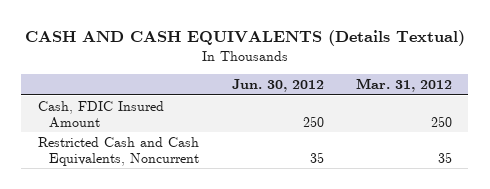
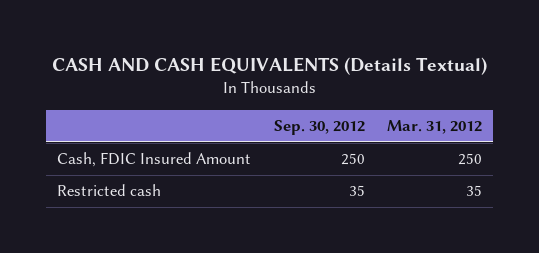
[231,79,324,93] Jun. 30, 2012 -> none
none -> [273,120,365,136] Sep. 30, 2012
[37,136,200,166] Restricted Cash and Cash Equivalents, Noncurrent -> [57,184,162,197] Restricted cash

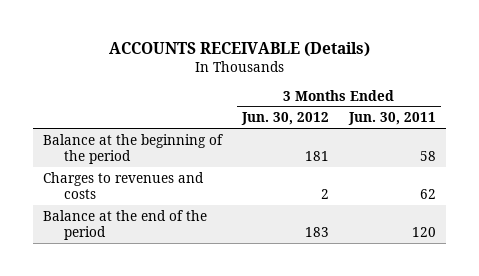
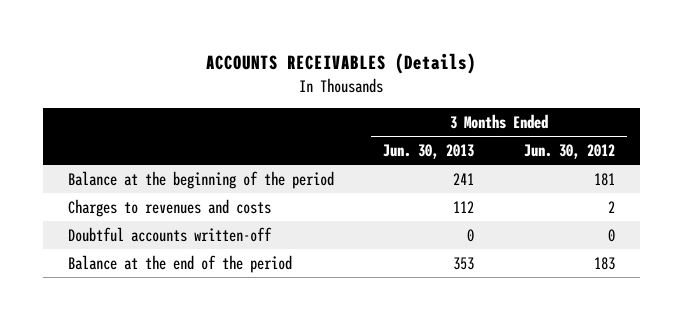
[108,41,370,57] ACCOUNTS RECEIVABLE (Details) -> [206,53,477,75] ACCOUNTS RECEIVABLES (Details)
[348,112,437,126] Jun. 30, 2011 -> none
none -> [383,144,475,160] Jun. 30, 2013
none -> [67,226,272,242] Doubtful accounts written-off

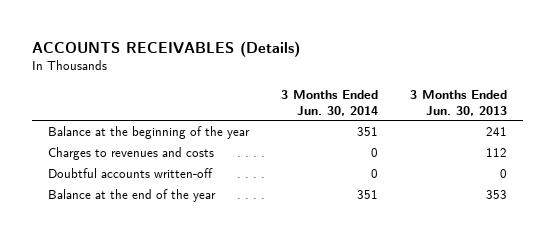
[523,144,615,160] Jun. 30, 2012 -> none
none -> [280,89,378,116] 3 Months Ended Jun. 30, 2014
[67,170,334,189] Balance at the beginning of the period -> [48,125,251,139] Balance at the beginning of the year
[67,254,292,273] Balance at the end of the period -> [48,188,217,202] Balance at the end of the year

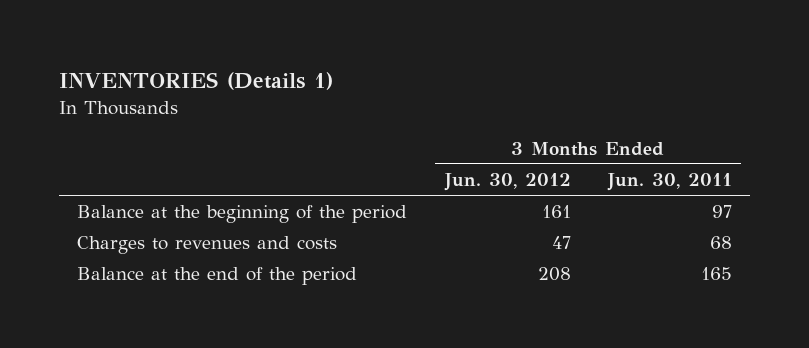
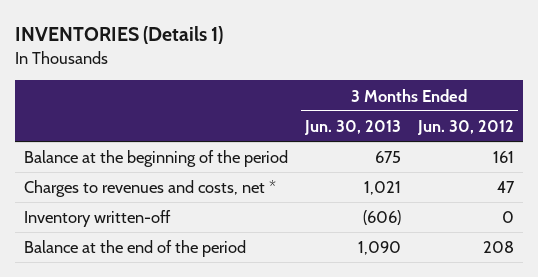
[606,173,732,192] Jun. 30, 2011 -> none
none -> [303,119,401,135] Jun. 30, 2013
[77,236,338,255] Charges to revenues and costs -> [23,180,276,198] Charges to revenues and costs, net *
none -> [23,210,171,228] Inventory written-off

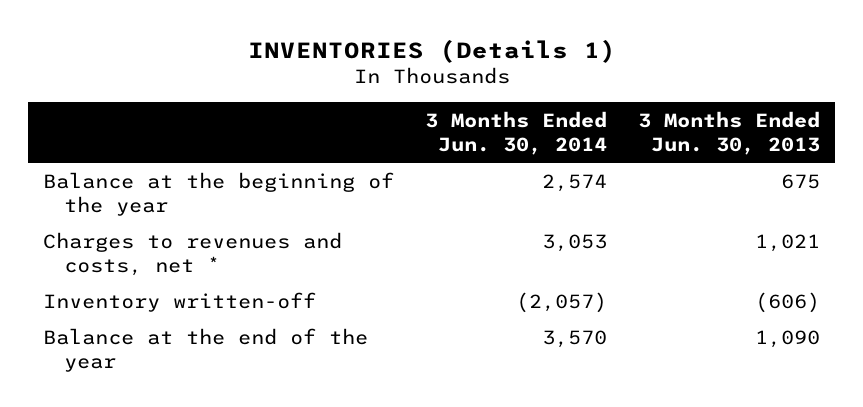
[416,119,514,135] Jun. 30, 2012 -> none
none -> [425,110,608,155] 3 Months Ended Jun. 30, 2014
[23,150,288,168] Balance at the beginning of the period -> [43,171,395,216] Balance at the beginning of the year
[23,240,246,258] Balance at the end of the period -> [43,327,369,372] Balance at the end of the year

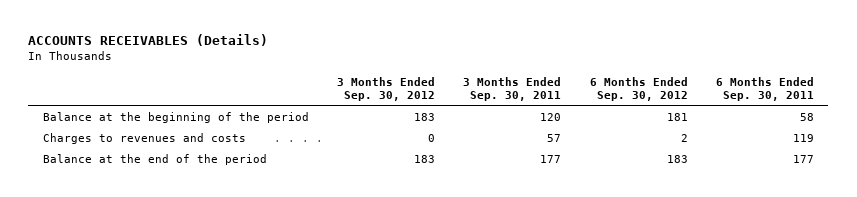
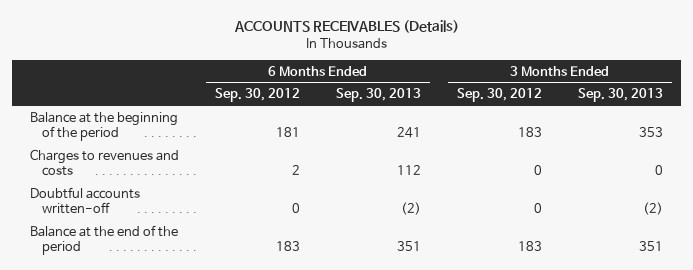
[463,76,562,101] 3 Months Ended Sep. 30, 2011 -> none
[716,76,815,101] 6 Months Ended Sep. 30, 2011 -> none
none -> [336,88,422,103] Sep. 30, 2013
none -> [578,88,664,103] Sep. 30, 2013
none -> [29,186,140,214] Doubtful accounts written-off

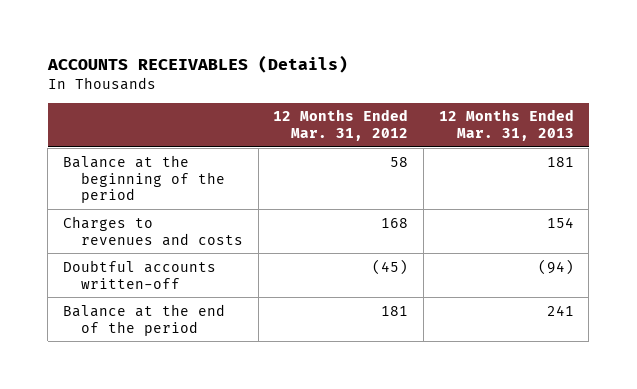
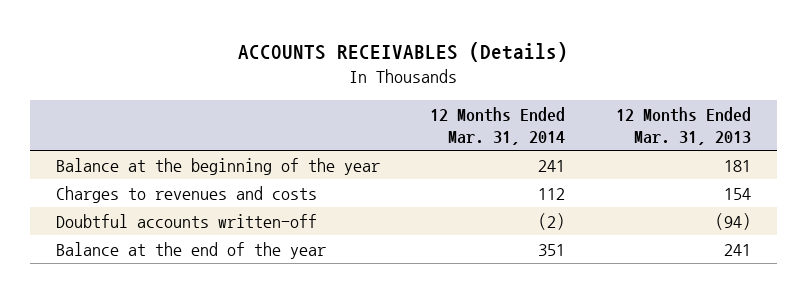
[273,109,409,142] 12 Months Ended Mar. 31, 2012 -> none
none -> [430,106,566,145] 12 Months Ended Mar. 31, 2014
[63,154,225,204] Balance at the beginning of the period -> [55,157,380,175] Balance at the beginning of the year
[63,303,226,336] Balance at the end of the period -> [55,241,326,259] Balance at the end of the year

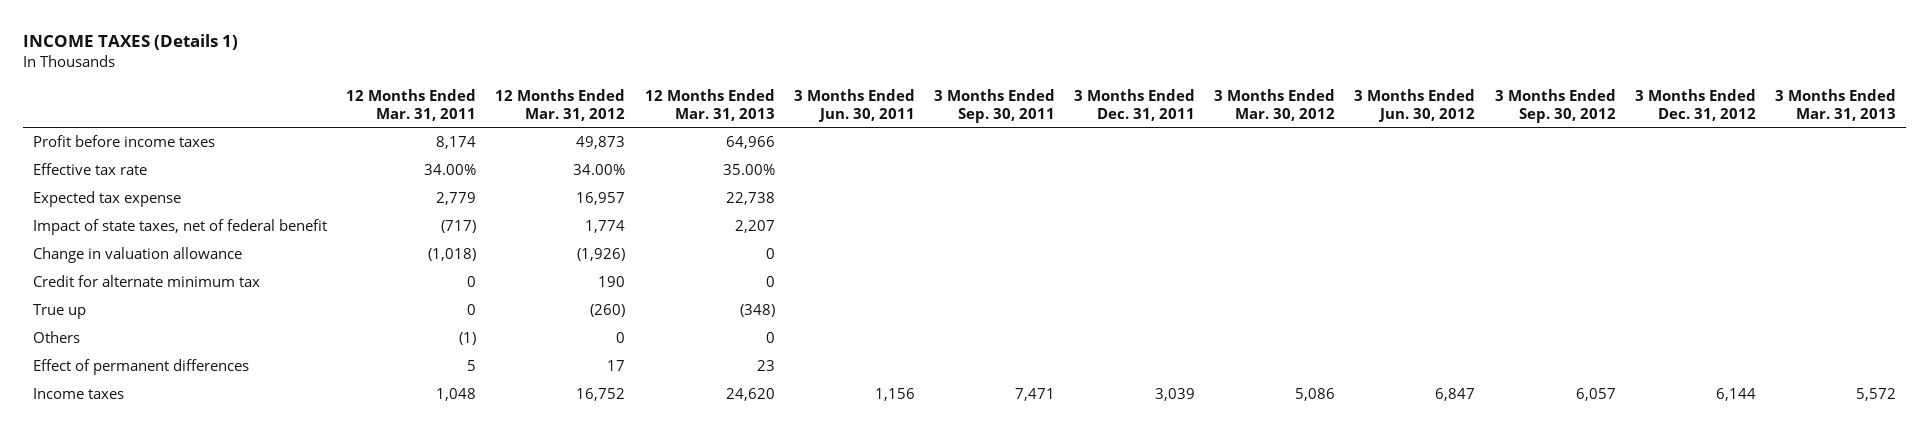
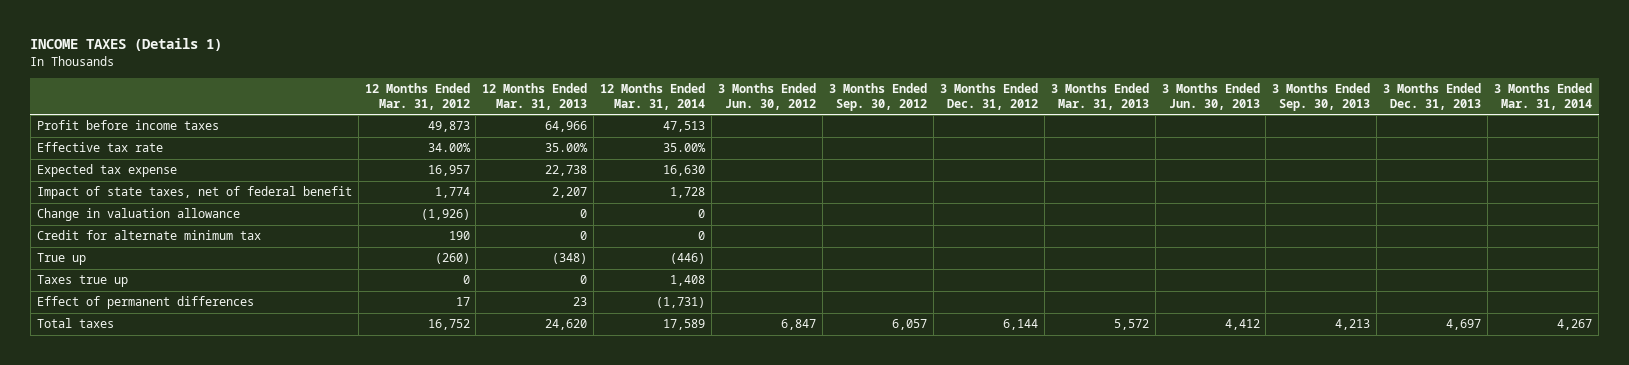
[346,89,477,121] 12 Months Ended Mar. 31, 2011 -> none
[793,89,915,122] 3 Months Ended Jun. 30, 2011 -> none
[933,89,1055,123] 3 Months Ended Sep. 30, 2011 -> none
[1074,89,1196,121] 3 Months Ended Dec. 31, 2011 -> none
[1214,89,1336,121] 3 Months Ended Mar. 30, 2012 -> none
none -> [600,83,706,110] 12 Months Ended Mar. 31, 2014
none -> [1161,83,1260,110] 3 Months Ended Jun. 30, 2013
none -> [1272,83,1371,111] 3 Months Ended Sep. 30, 2013
none -> [1383,83,1482,110] 3 Months Ended Dec. 31, 2013
none -> [1494,83,1593,110] 3 Months Ended Mar. 31, 2014
[32,331,80,344] Others -> none
none -> [36,275,128,288] Taxes true up
[32,388,124,400] Income taxes -> [36,318,114,329] Total taxes

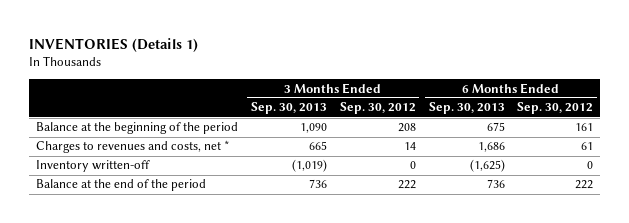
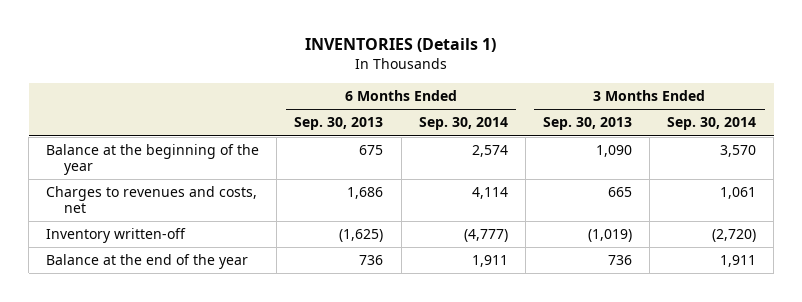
[339,102,416,115] Sep. 30, 2012 -> none
[517,102,594,115] Sep. 30, 2012 -> none
none -> [418,117,508,131] Sep. 30, 2014
none -> [667,117,757,131] Sep. 30, 2014
[35,122,238,135] Balance at the beginning of the period -> [46,144,260,176] Balance at the beginning of the year
[35,140,230,154] Charges to revenues and costs, net * -> [46,186,258,214] Charges to revenues and costs, net
[35,179,206,192] Balance at the end of the period -> [46,254,249,270] Balance at the end of the year

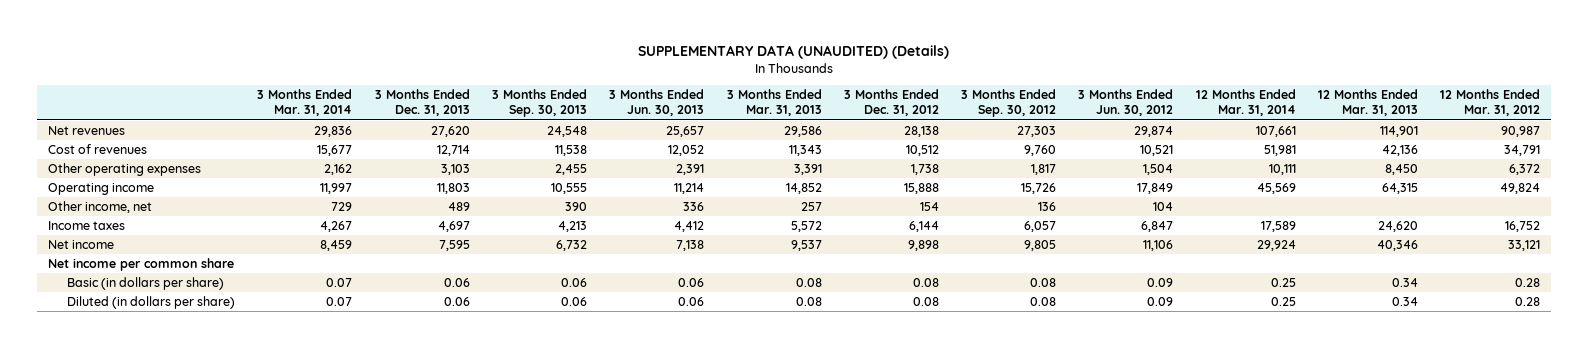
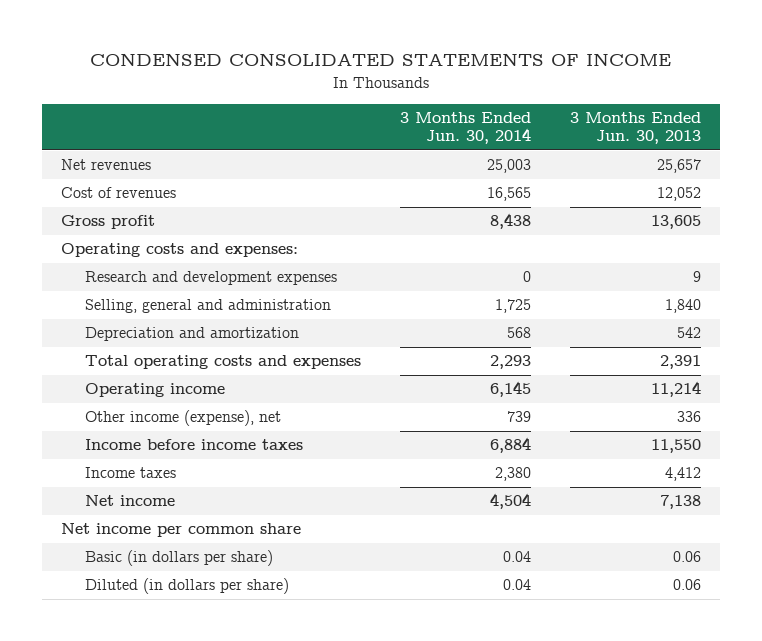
[638,45,950,60] SUPPLEMENTARY DATA (UNAUDITED) (Details) -> [89,53,671,67] CONDENSED CONSOLIDATED STATEMENTS OF INCOME
[257,88,353,117] 3 Months Ended Mar. 31, 2014 -> none
[374,88,470,117] 3 Months Ended Dec. 31, 2013 -> none
[491,88,587,118] 3 Months Ended Sep. 30, 2013 -> none
[726,88,822,117] 3 Months Ended Mar. 31, 2013 -> none
[843,88,939,117] 3 Months Ended Dec. 31, 2012 -> none
[961,88,1057,118] 3 Months Ended Sep. 30, 2012 -> none
[1078,88,1174,117] 3 Months Ended Jun. 30, 2012 -> none
[1195,88,1296,117] 12 Months Ended Mar. 31, 2014 -> none
[1317,88,1418,117] 12 Months Ended Mar. 31, 2013 -> none
[1440,88,1541,117] 12 Months Ended Mar. 31, 2012 -> none
none -> [399,111,531,145] 3 Months Ended Jun. 30, 2014
none -> [61,215,156,230] Gross profit
none -> [61,243,299,258] Operating costs and expenses:
none -> [85,271,338,286] Research and development expenses
none -> [85,299,332,314] Selling, general and administration
none -> [85,327,300,342] Depreciation and amortization
[48,162,202,176] Other operating expenses -> [85,355,362,370] Total operating costs and expenses
[48,200,153,213] Other income, net -> [85,410,282,427] Other income (expense), net
none -> [85,439,304,451] Income before income taxes

